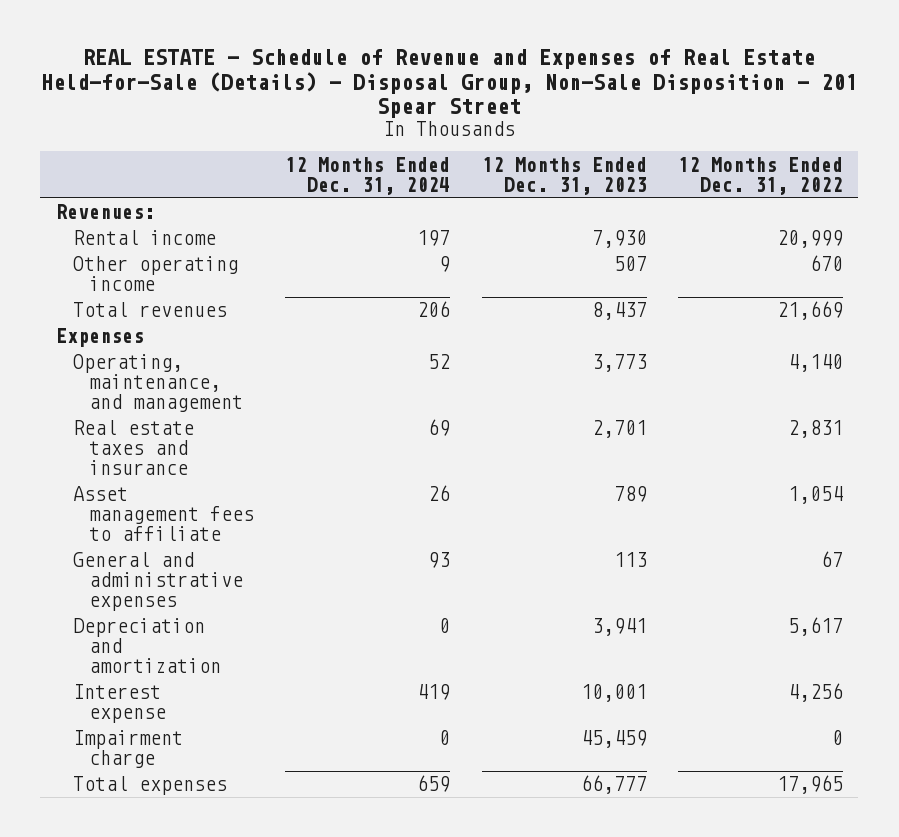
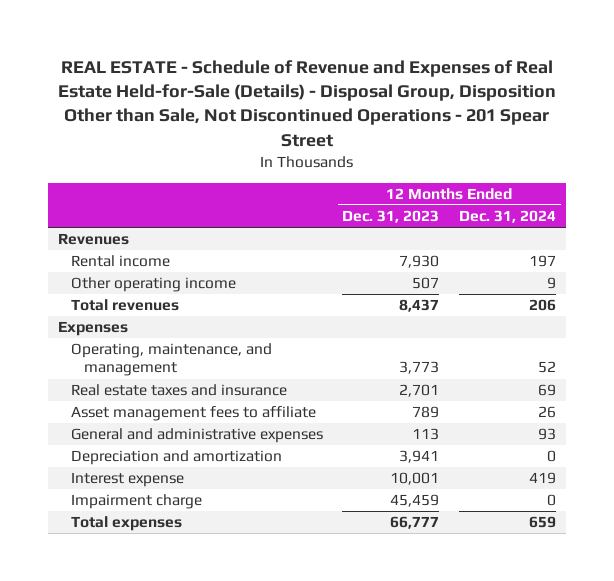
[41,48,858,119] REAL ESTATE - Schedule of Revenue and Expenses of Real Estate Held-for-Sale (Details) - Disposal Group, Non-Sale Disposition - 201 Spear Street -> [58,59,557,147] REAL ESTATE - Schedule of Revenue and Expenses of Real Estate Held-for-Sale (Details) - Disposal Group, Disposition Other than Sale, Not Discontinued Operations - 201 Spear Street
[677,156,843,195] 12 Months Ended Dec. 31, 2022 -> none
[55,204,155,220] Revenues: -> [58,233,130,246] Revenues

